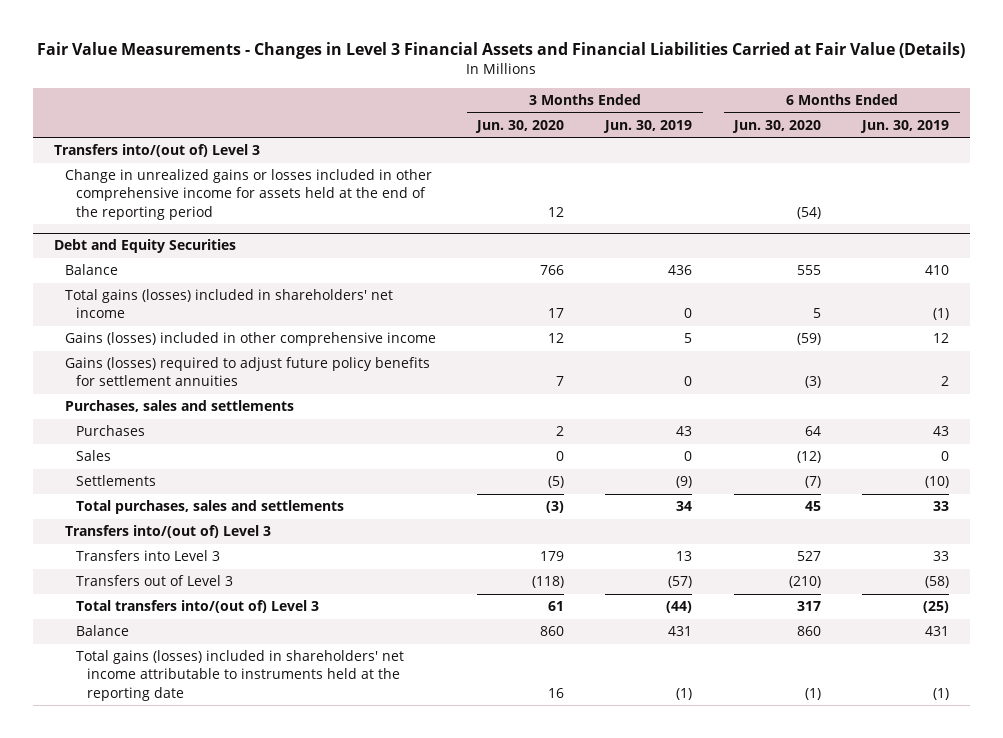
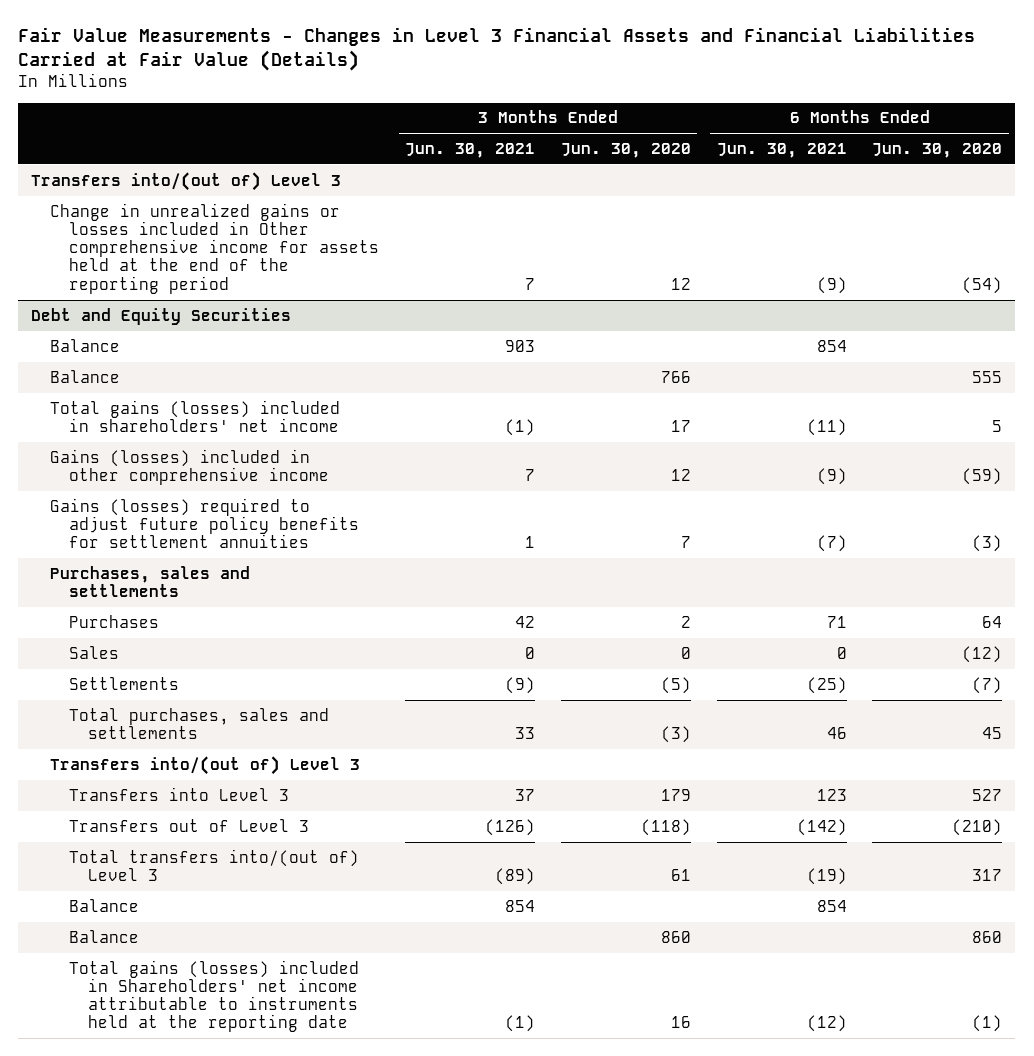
[603,120,693,134] Jun. 30, 2019 -> none
[860,120,950,134] Jun. 30, 2019 -> none
none -> [405,143,536,159] Jun. 30, 2021
none -> [716,143,847,159] Jun. 30, 2021
[64,169,432,220] Change in unrealized gains or losses included in other comprehensive income for assets held at the end of the reporting period -> [50,202,380,294] Change in unrealized gains or losses included in Other comprehensive income for assets held at the end of the reporting period
none -> [50,338,121,352] Balance
none -> [69,898,140,912] Balance
[75,650,404,701] Total gains (losses) included in shareholders' net income attributable to instruments held at the reporting date -> [69,959,360,1033] Total gains (losses) included in Shareholders' net income attributable to instruments held at the reporting date

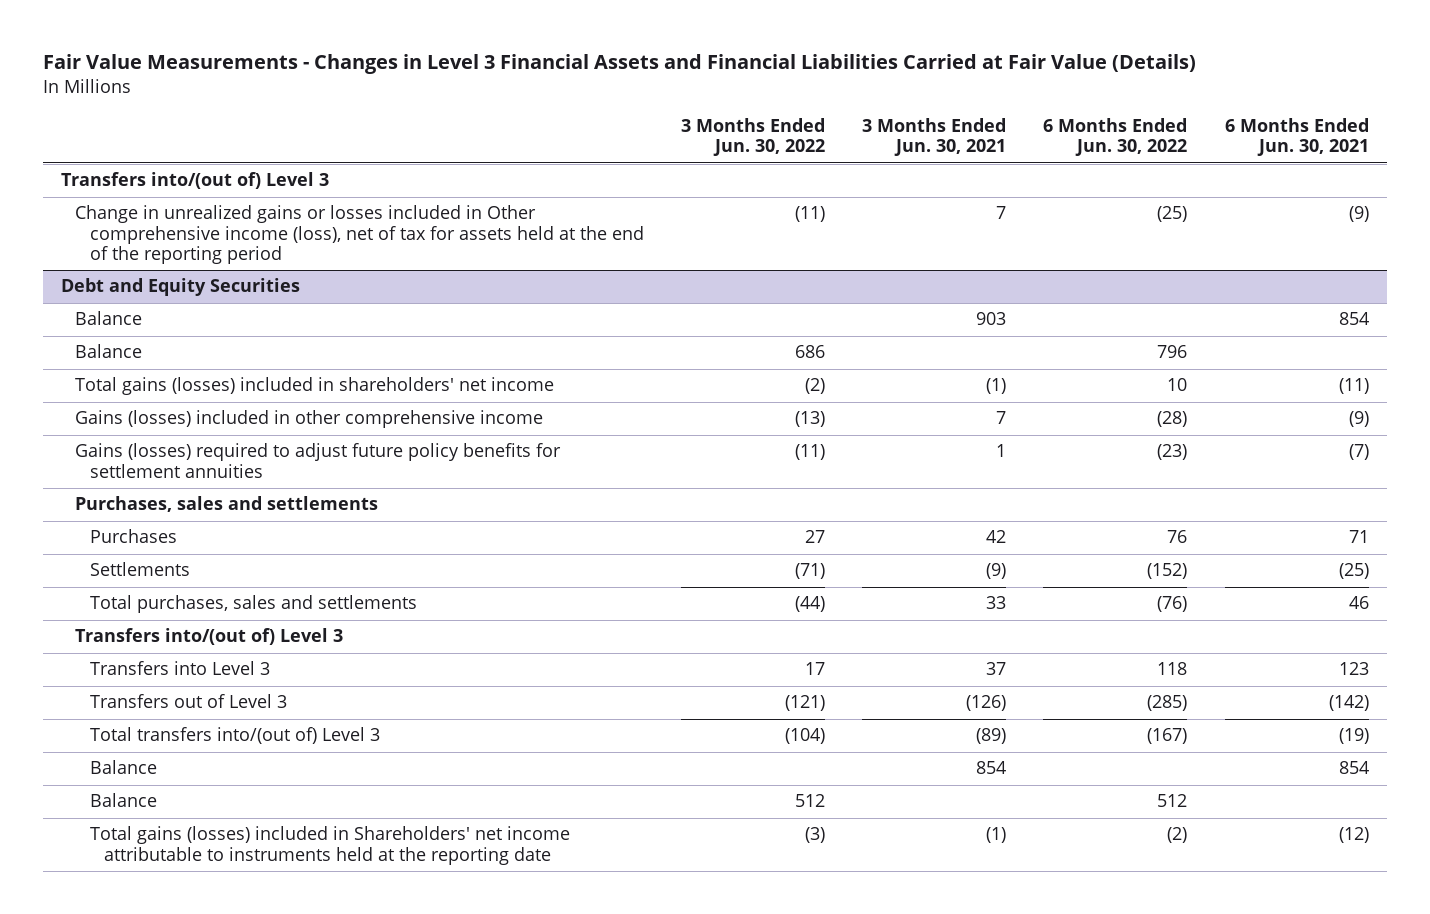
[560,143,691,159] Jun. 30, 2020 -> none
[872,143,1003,159] Jun. 30, 2020 -> none
none -> [681,118,826,157] 3 Months Ended Jun. 30, 2022
none -> [1043,118,1188,157] 6 Months Ended Jun. 30, 2022
[50,202,380,294] Change in unrealized gains or losses included in Other comprehensive income for assets held at the end of the reporting period -> [75,205,644,264] Change in unrealized gains or losses included in Other comprehensive income (loss), net of tax for assets held at the end of the reporting period
[69,645,120,659] Sales -> none

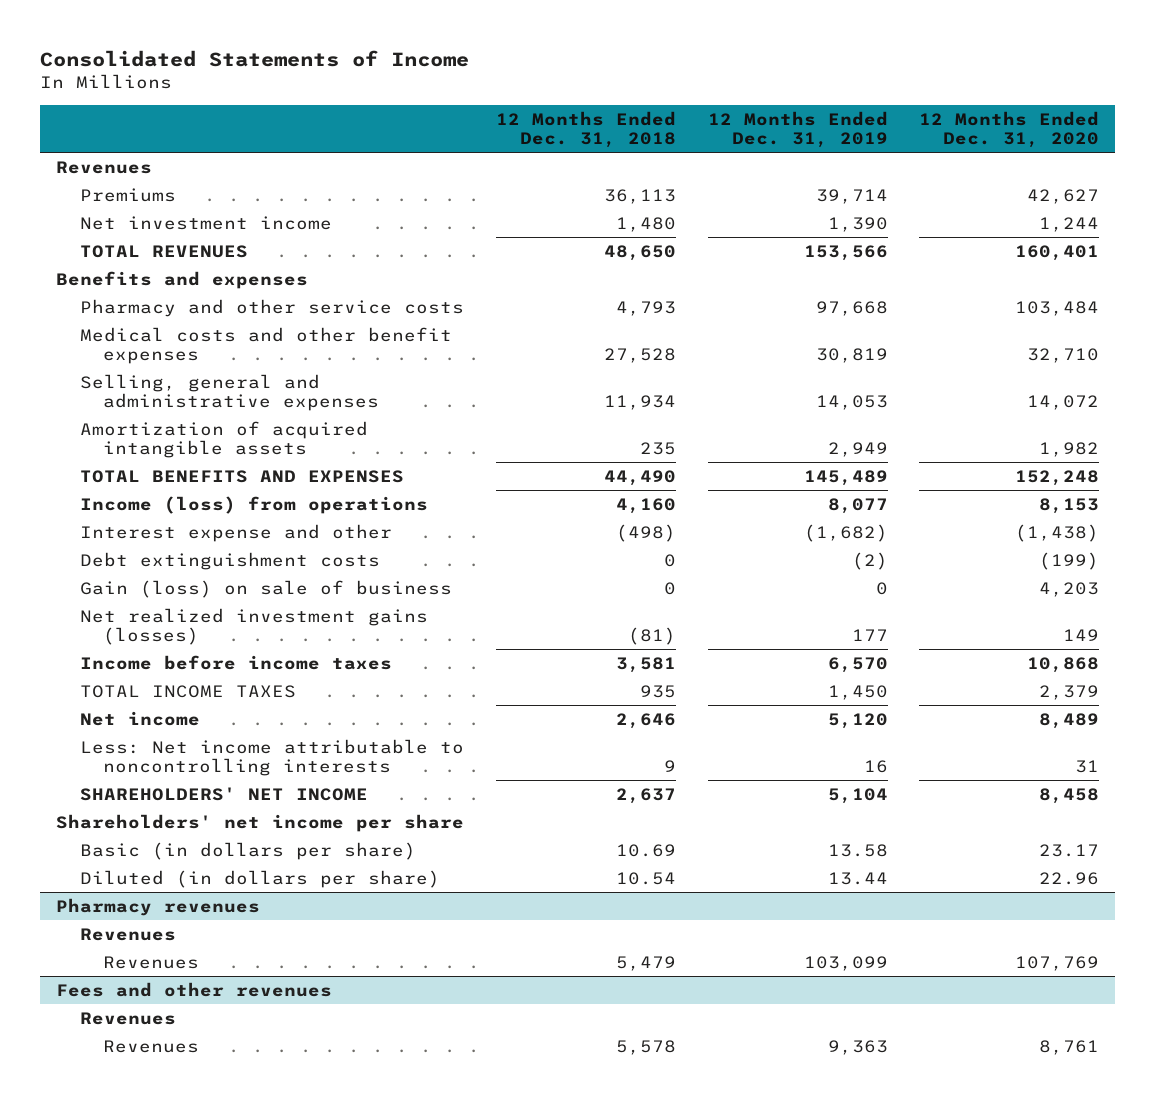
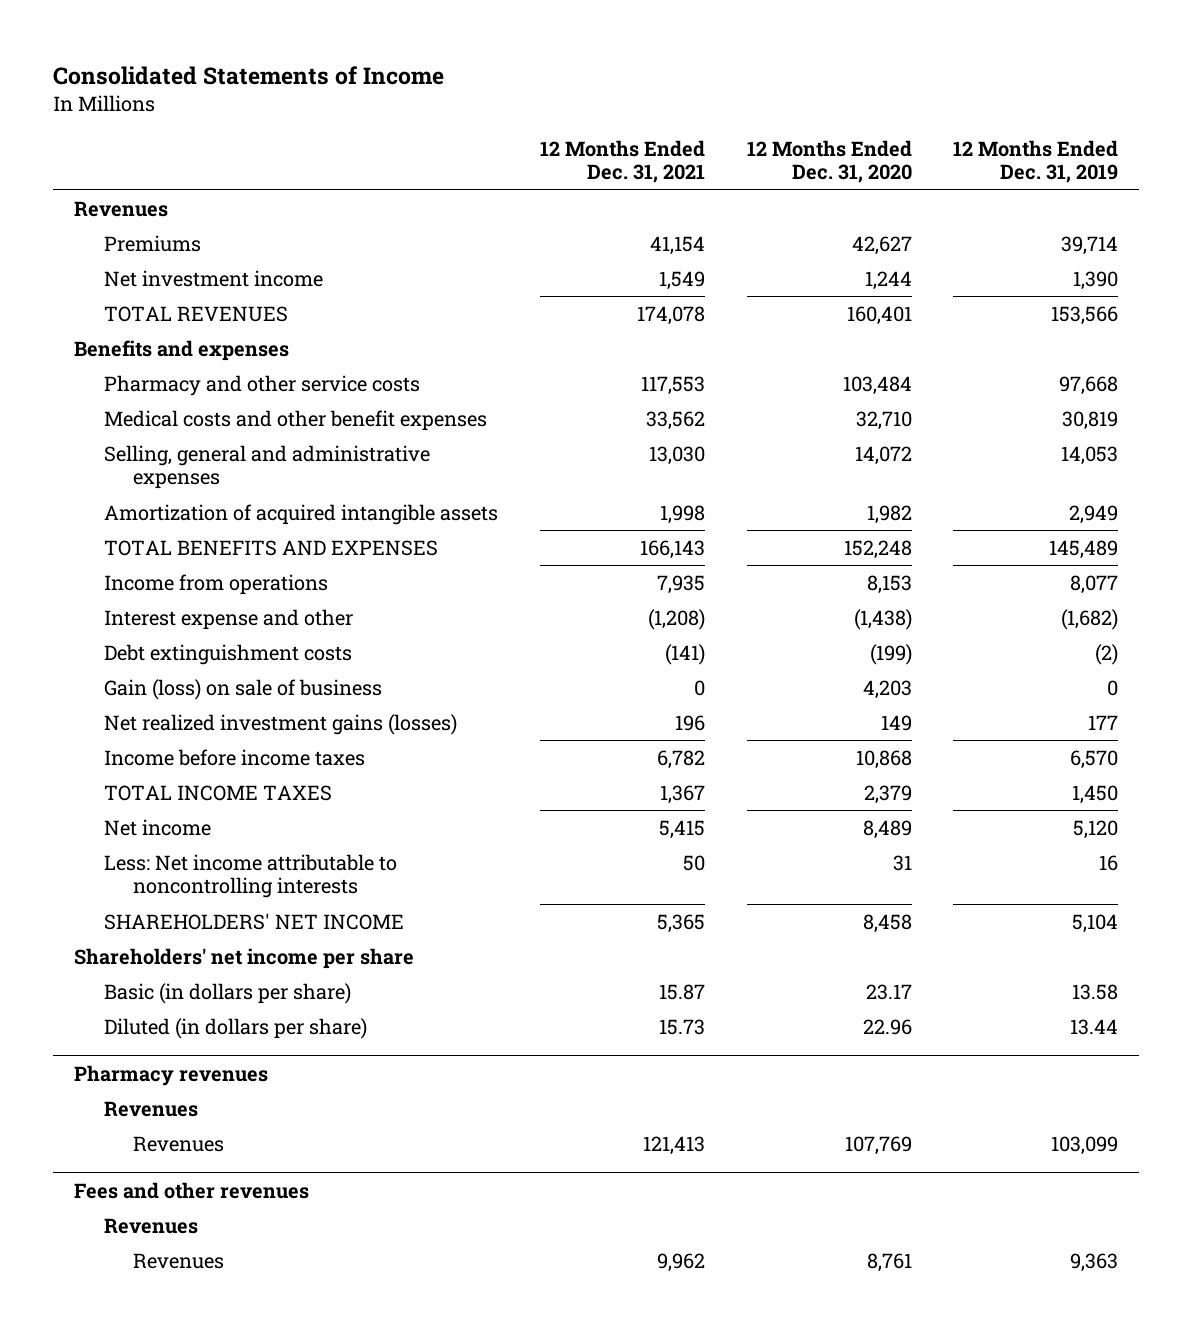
[495,110,676,149] 12 Months Ended Dec. 31, 2018 -> none
none -> [539,139,705,184] 12 Months Ended Dec. 31, 2021
[79,495,428,514] Income (loss) from operations -> [103,573,328,595] Income from operations

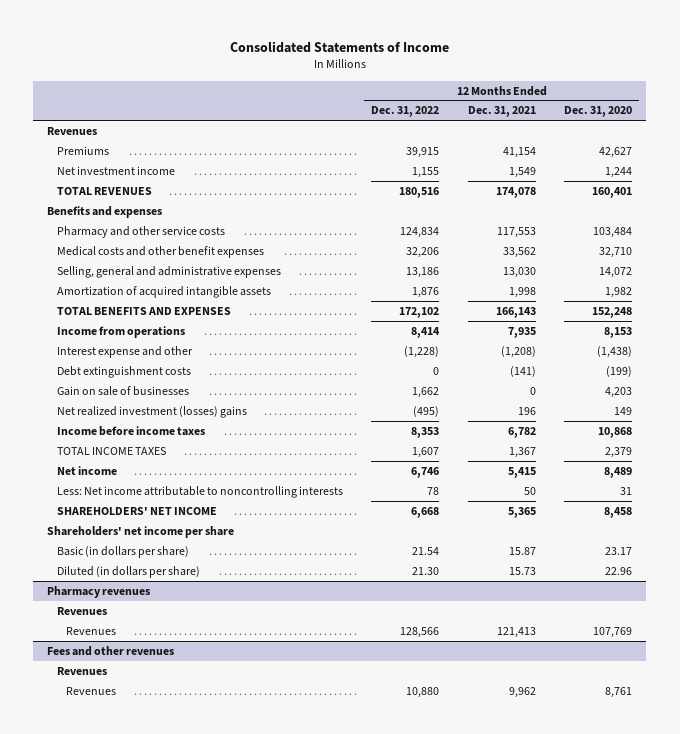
[953,139,1119,184] 12 Months Ended Dec. 31, 2019 -> none
none -> [371,106,440,118] Dec. 31, 2022
[103,678,382,700] Gain (loss) on sale of business -> [56,385,189,396] Gain on sale of businesses
[103,713,457,735] Net realized investment gains (losses) -> [56,405,247,418] Net realized investment (losses) gains

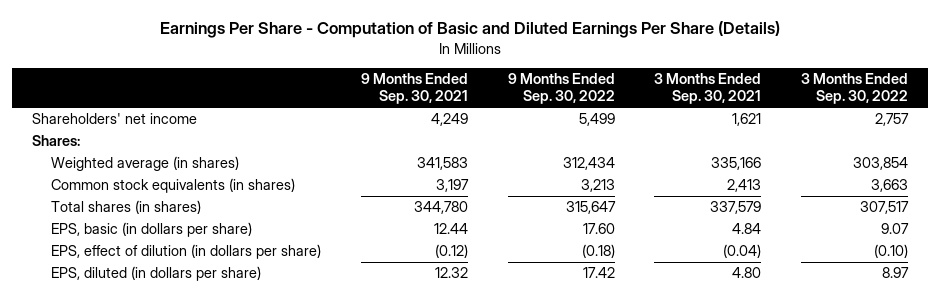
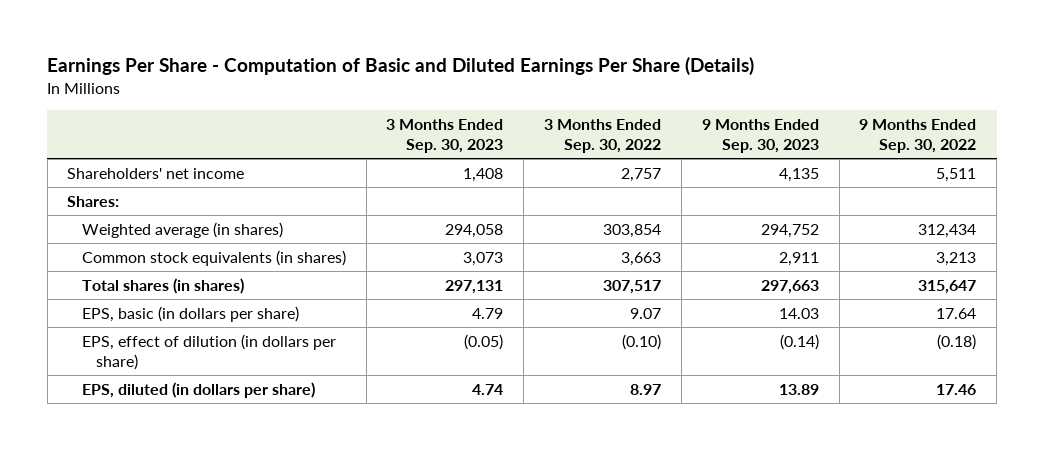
[361,73,469,105] 9 Months Ended Sep. 30, 2021 -> none
[654,73,762,105] 3 Months Ended Sep. 30, 2021 -> none
none -> [386,119,504,154] 3 Months Ended Sep. 30, 2023
none -> [701,119,819,154] 9 Months Ended Sep. 30, 2023
[578,113,615,127] 5,499 -> [936,167,977,182] 5,511
[582,223,615,235] 17.60 -> [936,307,977,319] 17.64
[582,267,615,279] 17.42 -> [936,383,977,395] 17.46

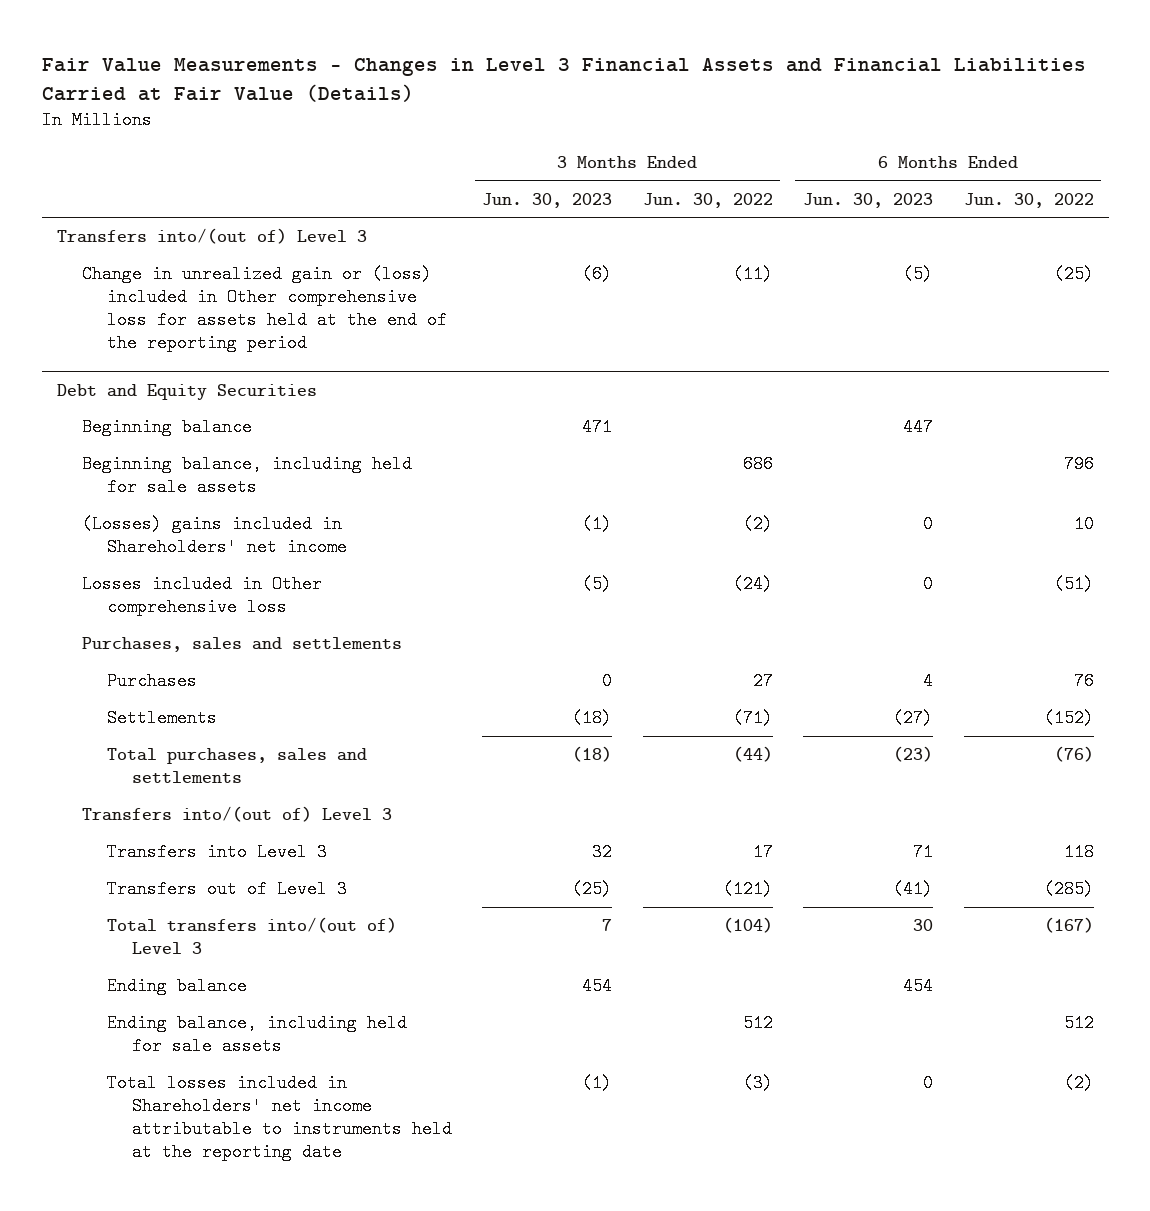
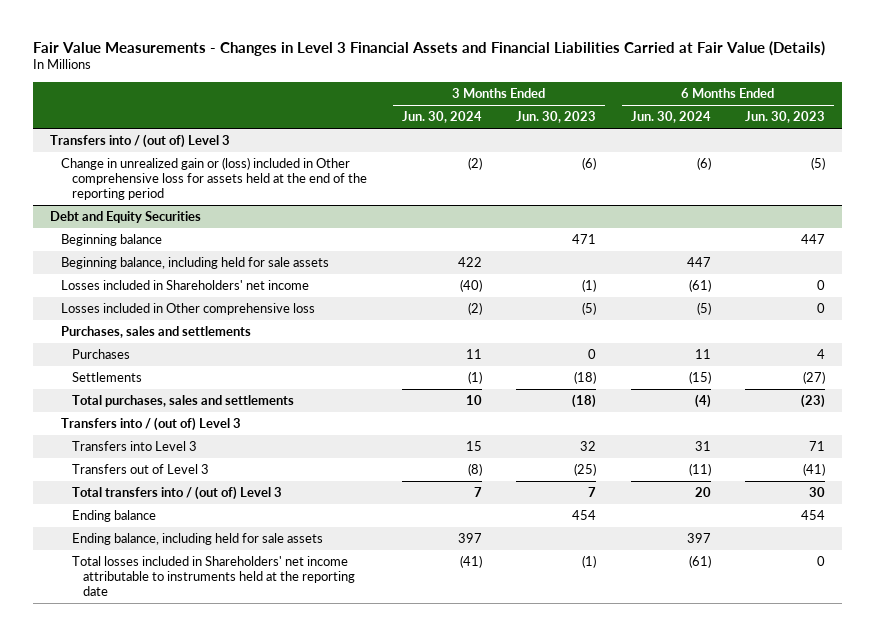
[642,192,773,208] Jun. 30, 2022 -> none
[963,192,1094,208] Jun. 30, 2022 -> none
none -> [401,111,482,124] Jun. 30, 2024
none -> [630,111,711,124] Jun. 30, 2024
[56,228,367,245] Transfers into/(out of) Level 3 -> [50,134,231,149] Transfers into / (out of) Level 3
[81,515,347,556] (Losses) gains included in Shareholders' net income -> [61,280,310,291] Losses included in Shareholders' net income
[81,806,392,823] Transfers into/(out of) Level 3 -> [61,417,242,432] Transfers into / (out of) Level 3
[106,917,397,954] Total transfers into/(out of) Level 3 -> [72,486,283,501] Total transfers into / (out of) Level 3

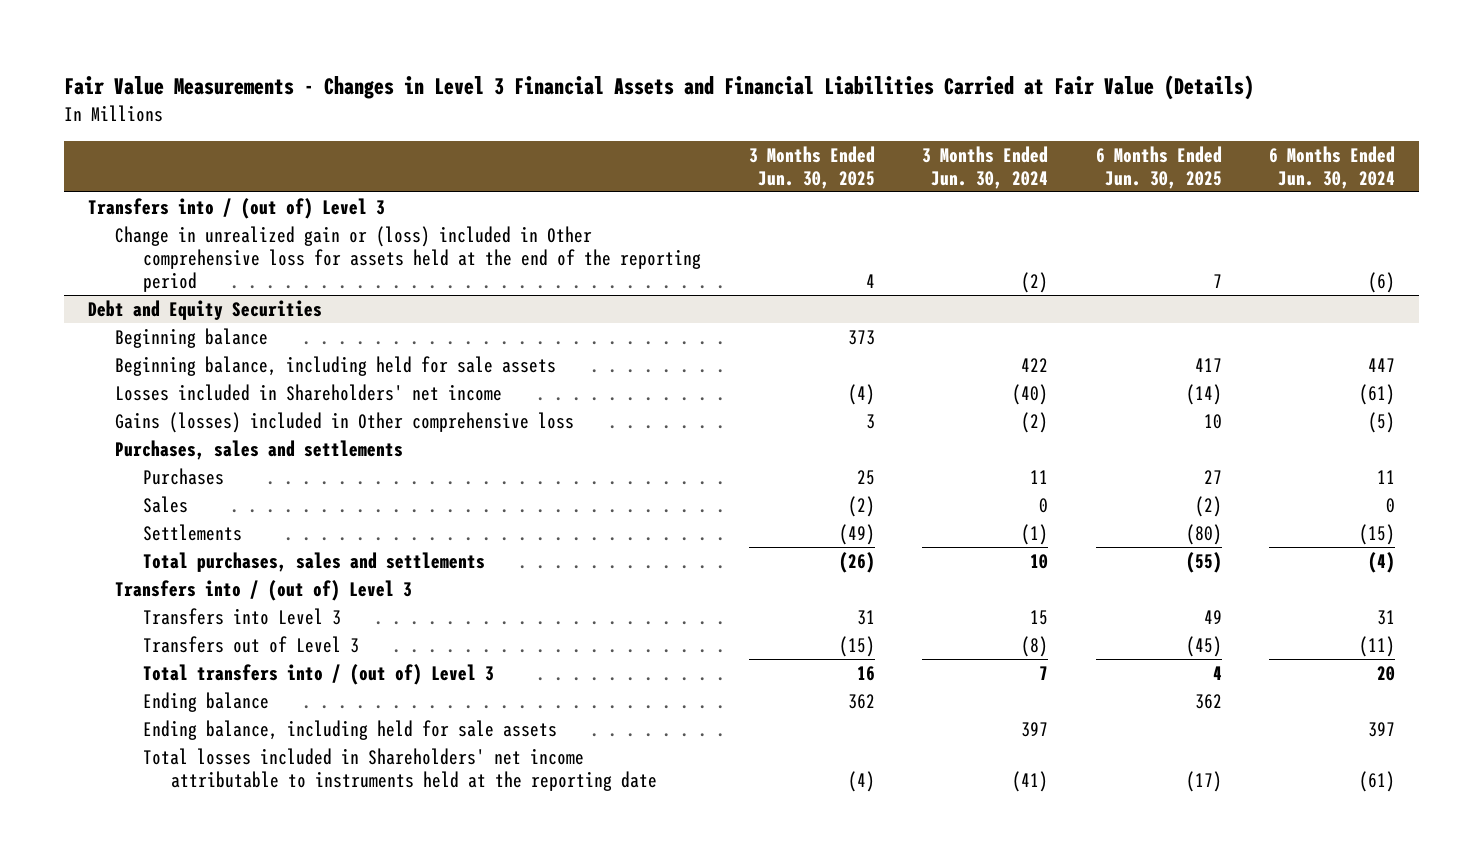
[516,111,597,124] Jun. 30, 2023 -> none
[745,111,826,124] Jun. 30, 2023 -> none
none -> [748,145,875,189] 3 Months Ended Jun. 30, 2025
none -> [1095,145,1222,189] 6 Months Ended Jun. 30, 2025
[61,303,316,316] Losses included in Other comprehensive loss -> [115,411,575,433] Gains (losses) included in Other comprehensive loss
none -> [143,495,189,513] Sales

